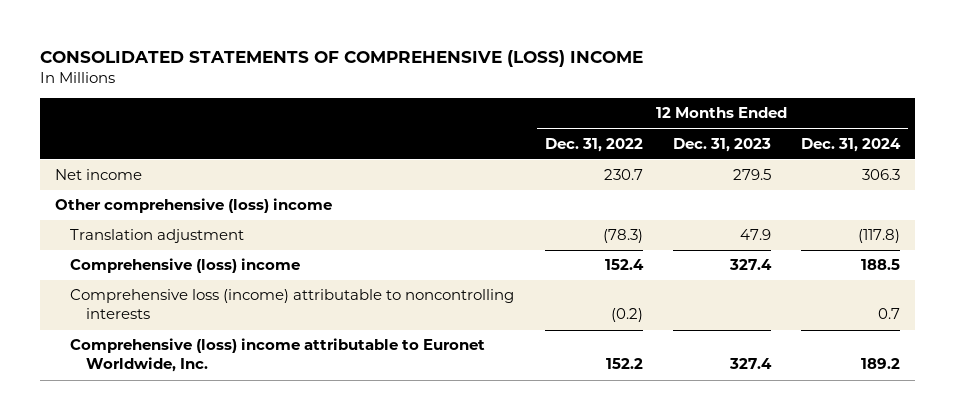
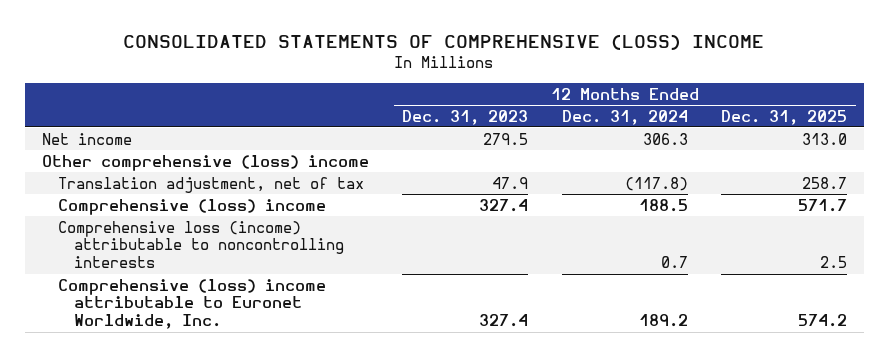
[544,137,643,152] Dec. 31, 2022 -> none
none -> [721,109,848,125] Dec. 31, 2025
[70,229,245,244] Translation adjustment -> [57,176,364,193] Translation adjustment, net of tax

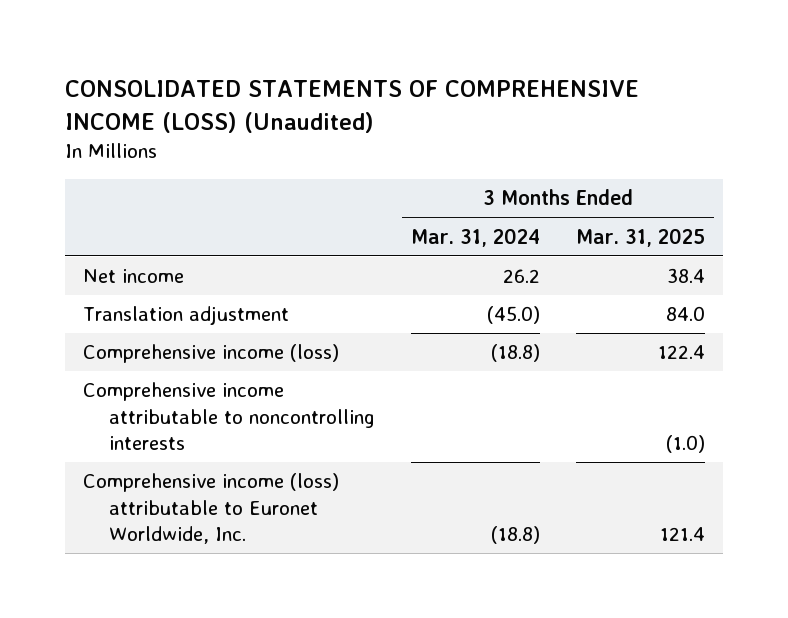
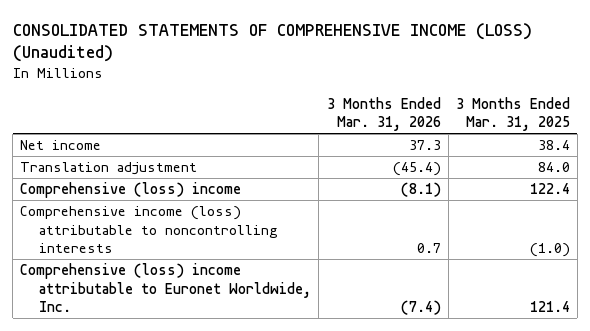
[410,227,540,247] Mar. 31, 2024 -> none
none -> [326,96,441,132] 3 Months Ended Mar. 31, 2026
[82,344,339,364] Comprehensive income (loss) -> [20,182,242,199] Comprehensive (loss) income
[82,382,375,450] Comprehensive income attributable to noncontrolling interests -> [20,206,279,253] Comprehensive income (loss) attributable to noncontrolling interests
[82,473,339,544] Comprehensive income (loss) attributable to Euronet Worldwide, Inc. -> [20,263,312,312] Comprehensive (loss) income attributable to Euronet Worldwide, Inc.

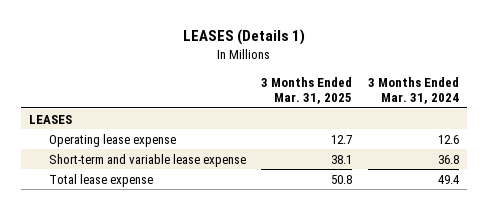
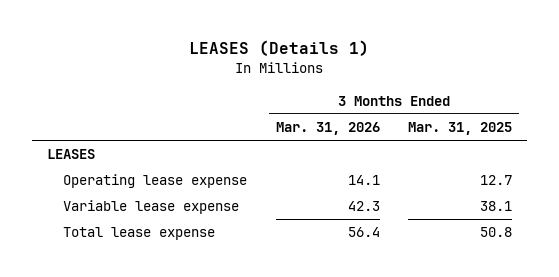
[368,76,460,104] 3 Months Ended Mar. 31, 2024 -> none
none -> [275,122,380,136] Mar. 31, 2026
[48,153,246,167] Short-term and variable lease expense -> [63,200,240,215] Variable lease expense

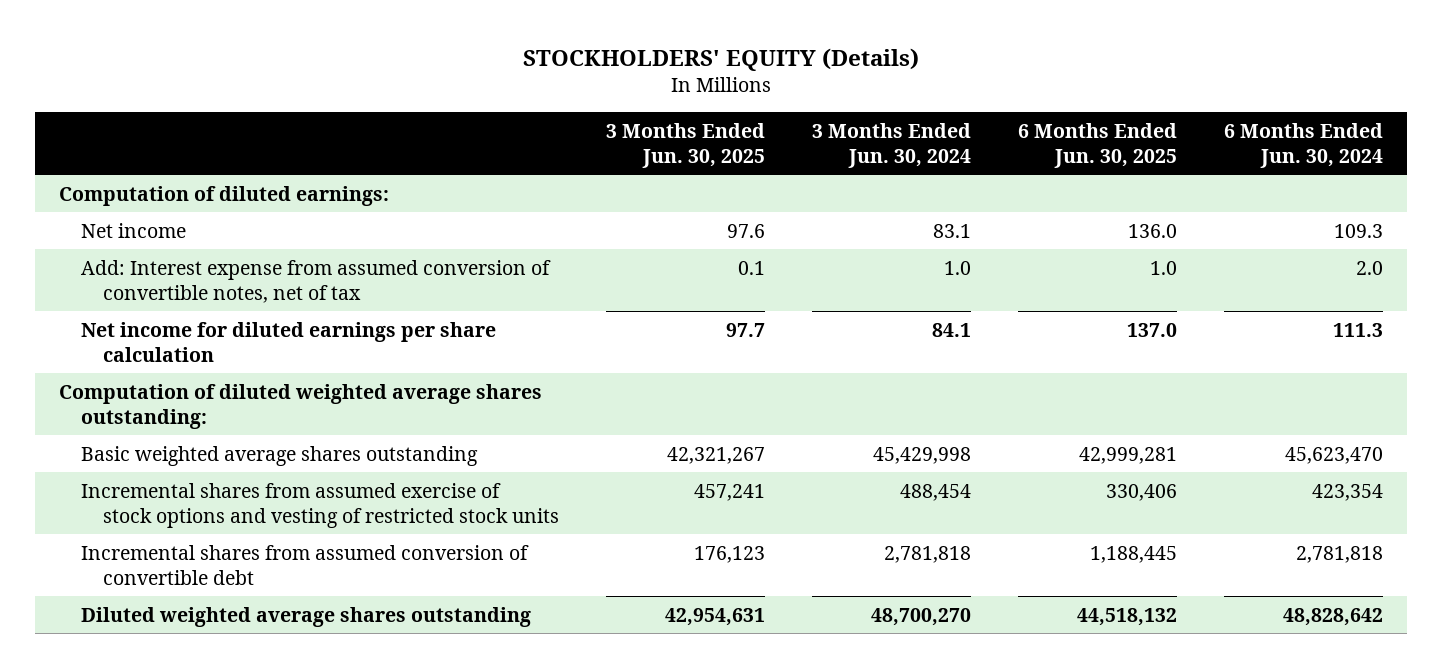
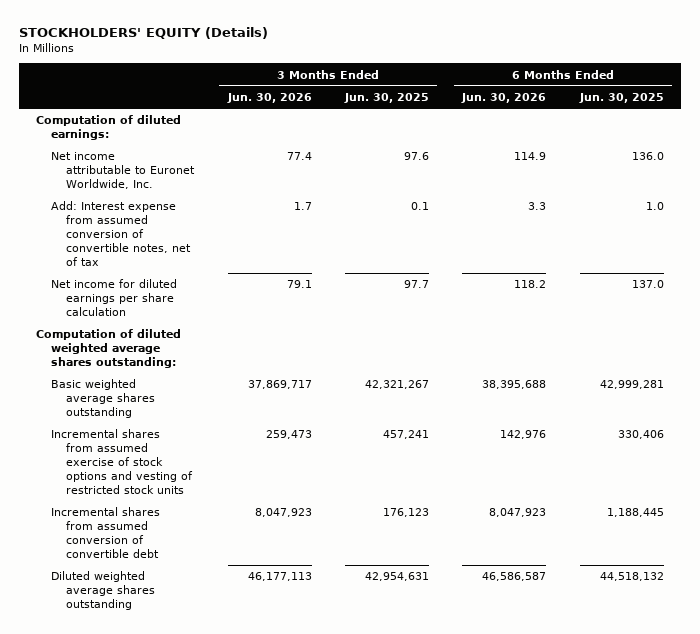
[811,122,971,169] 3 Months Ended Jun. 30, 2024 -> none
[1223,122,1383,169] 6 Months Ended Jun. 30, 2024 -> none
none -> [226,93,312,104] Jun. 30, 2026
none -> [461,93,547,104] Jun. 30, 2026
[80,222,186,238] Net income -> [51,152,196,190] Net income attributable to Euronet Worldwide, Inc.

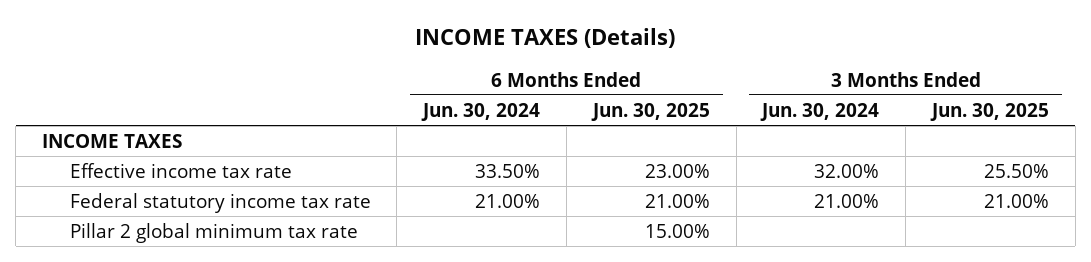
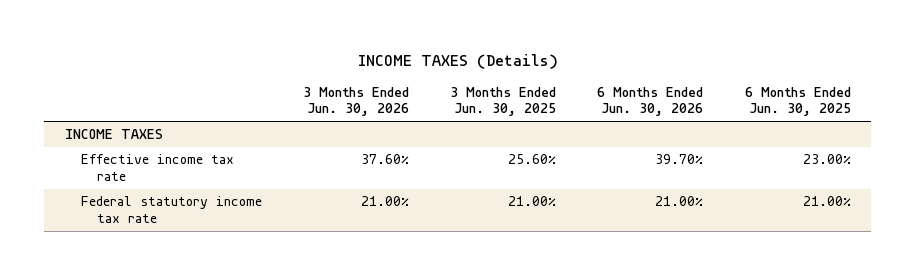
[421,102,541,121] Jun. 30, 2024 -> none
[760,102,880,121] Jun. 30, 2024 -> none
none -> [303,87,410,117] 3 Months Ended Jun. 30, 2026
none -> [597,87,704,117] 6 Months Ended Jun. 30, 2026
[983,163,1049,178] 25.50% -> [508,154,557,165] 25.60%
[69,222,358,243] Pillar 2 global minimum tax rate -> none

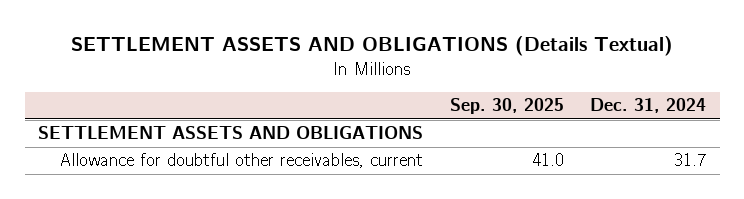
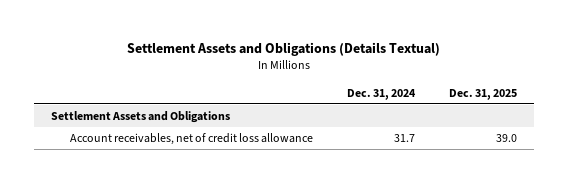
[71,36,674,57] SETTLEMENT ASSETS AND OBLIGATIONS (Details Textual) -> [126,41,440,56] Settlement Assets and Obligations (Details Textual)
[449,98,564,115] Sep. 30, 2025 -> none
none -> [449,88,518,100] Dec. 31, 2025
[37,126,423,140] SETTLEMENT ASSETS AND OBLIGATIONS -> [50,111,230,124] Settlement Assets and Obligations
[58,153,423,169] Allowance for doubtful other receivables, current -> [70,133,314,146] Account receivables, net of credit loss allowance

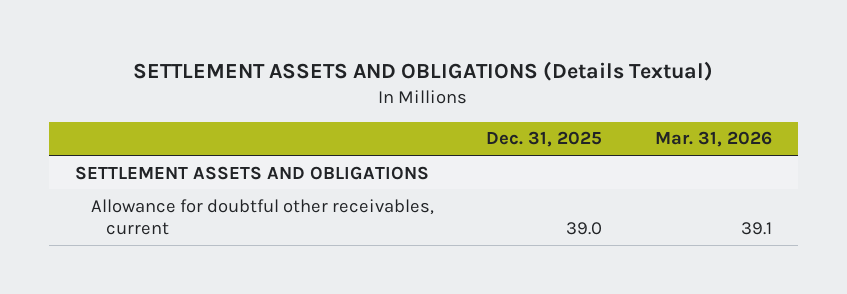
[126,41,440,56] Settlement Assets and Obligations (Details Textual) -> [133,60,714,81] SETTLEMENT ASSETS AND OBLIGATIONS (Details Textual)
[347,88,417,100] Dec. 31, 2024 -> none
none -> [654,131,772,148] Mar. 31, 2026
[50,111,230,124] Settlement Assets and Obligations -> [74,165,429,180] SETTLEMENT ASSETS AND OBLIGATIONS
[70,133,314,146] Account receivables, net of credit loss allowance -> [90,198,434,236] Allowance for doubtful other receivables, current

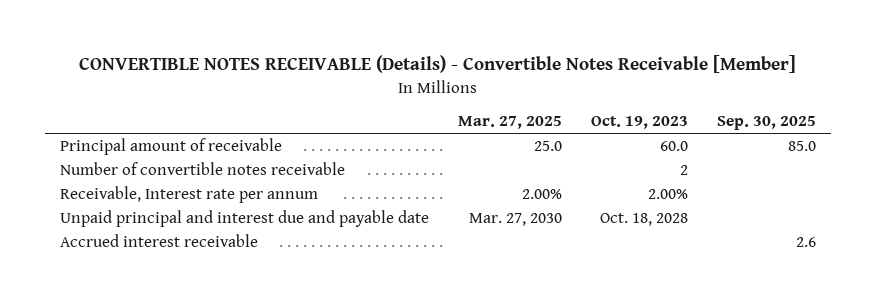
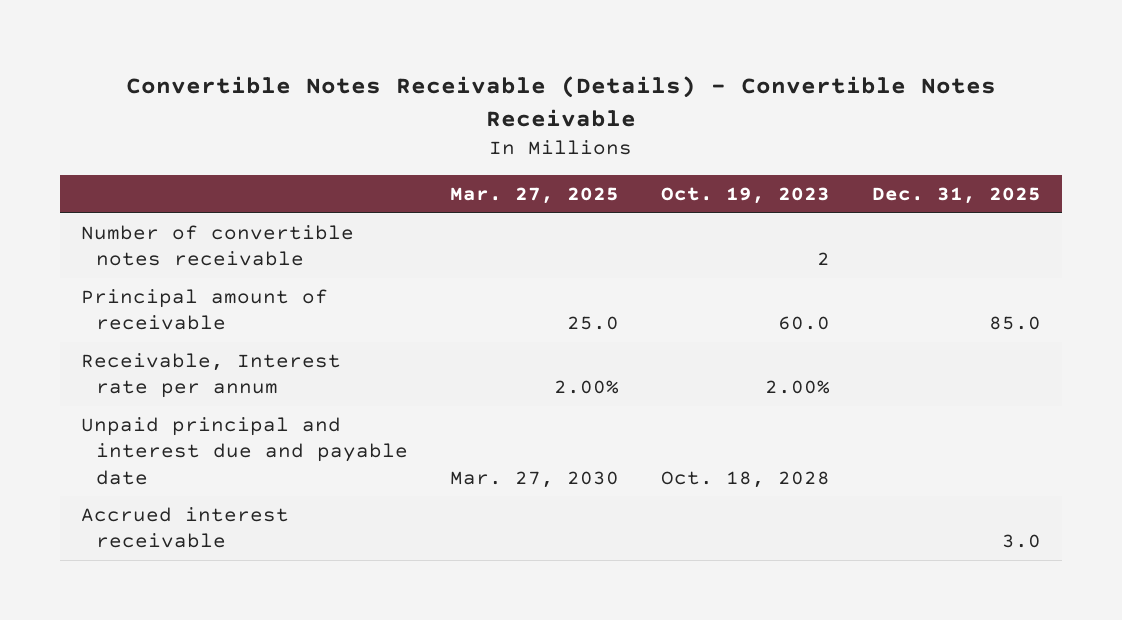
[78,55,796,74] CONVERTIBLE NOTES RECEIVABLE (Details) - Convertible Notes Receivable [Member] -> [125,75,996,127] Convertible Notes Receivable (Details) - Convertible Notes Receivable
[717,116,817,131] Sep. 30, 2025 -> none
none -> [871,187,1041,205] Dec. 31, 2025
[59,138,282,156] Principal amount of receivable -> [80,289,328,331] Principal amount of receivable

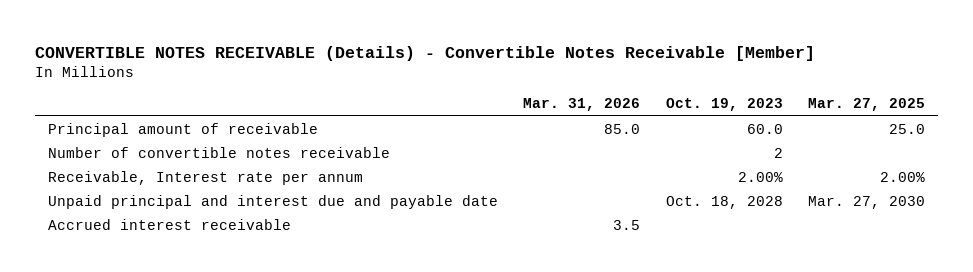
[125,75,996,127] Convertible Notes Receivable (Details) - Convertible Notes Receivable -> [35,45,816,61] CONVERTIBLE NOTES RECEIVABLE (Details) - Convertible Notes Receivable [Member]
[871,187,1041,205] Dec. 31, 2025 -> none
none -> [523,98,641,112] Mar. 31, 2026
[80,225,354,267] Number of convertible notes receivable -> [47,146,390,158] Number of convertible notes receivable

